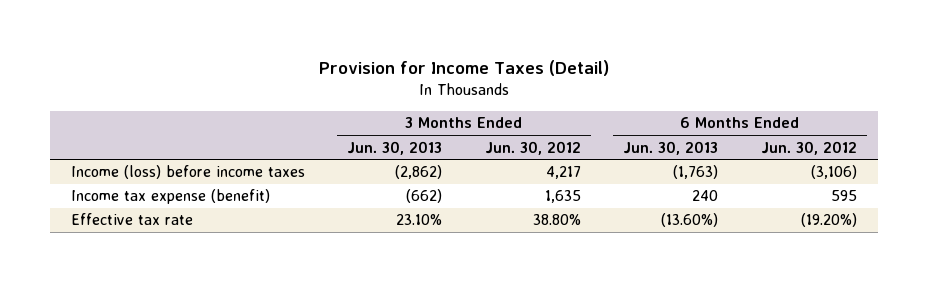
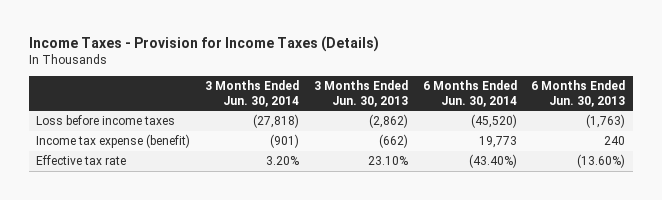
[318,60,609,77] Provision for Income Taxes (Detail) -> [28,35,379,52] Income Taxes - Provision for Income Taxes (Details)
[484,140,581,155] Jun. 30, 2012 -> none
[760,140,857,155] Jun. 30, 2012 -> none
none -> [205,80,300,107] 3 Months Ended Jun. 30, 2014
none -> [422,80,517,107] 6 Months Ended Jun. 30, 2014
[70,165,305,180] Income (loss) before income taxes -> [36,115,176,126] Loss before income taxes

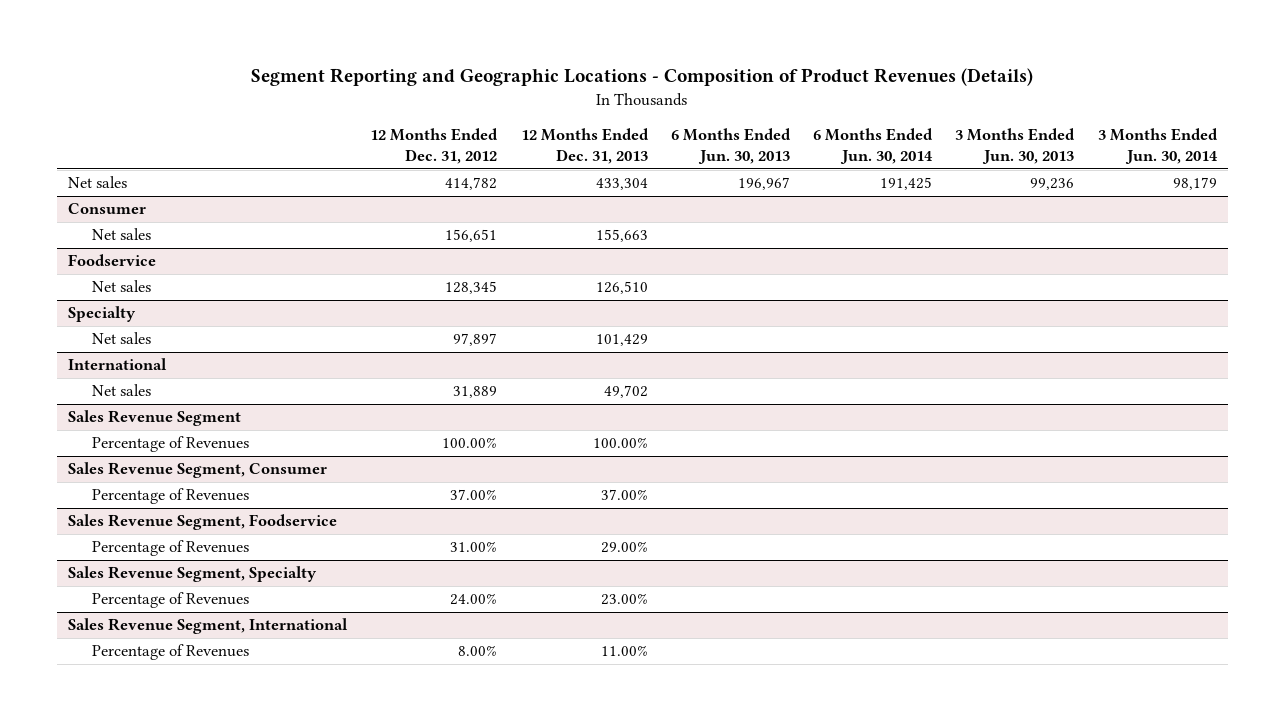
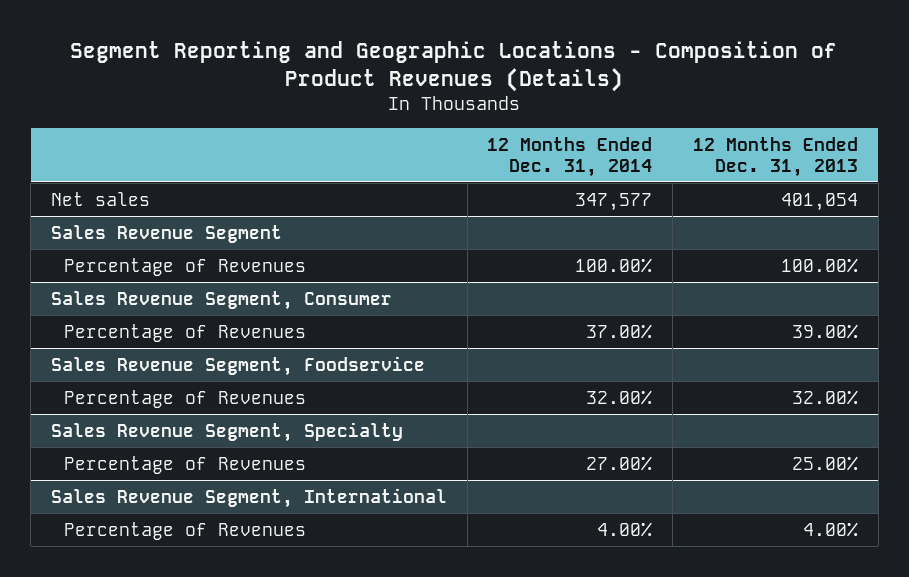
[370,128,499,165] 12 Months Ended Dec. 31, 2012 -> none
[670,128,791,165] 6 Months Ended Jun. 30, 2013 -> none
[813,128,934,165] 6 Months Ended Jun. 30, 2014 -> none
[955,128,1076,165] 3 Months Ended Jun. 30, 2013 -> none
[1097,128,1218,165] 3 Months Ended Jun. 30, 2014 -> none
none -> [487,137,653,177] 12 Months Ended Dec. 31, 2014
[68,203,147,215] Consumer -> none
[91,228,151,241] Net sales -> none
[68,254,157,267] Foodservice -> none
[91,280,151,293] Net sales -> none
[68,306,137,323] Specialty -> none
[91,332,151,345] Net sales -> none
[68,358,168,371] International -> none
[91,384,151,397] Net sales -> none
[595,178,648,191] 433,304 -> [781,192,859,211] 401,054
[600,489,648,501] 37.00% -> [792,323,859,339] 39.00%
[600,541,648,554] 29.00% -> [792,389,859,405] 32.00%
[600,593,648,606] 23.00% -> [792,455,859,471] 25.00%
[600,645,648,657] 11.00% -> [803,521,859,537] 4.00%

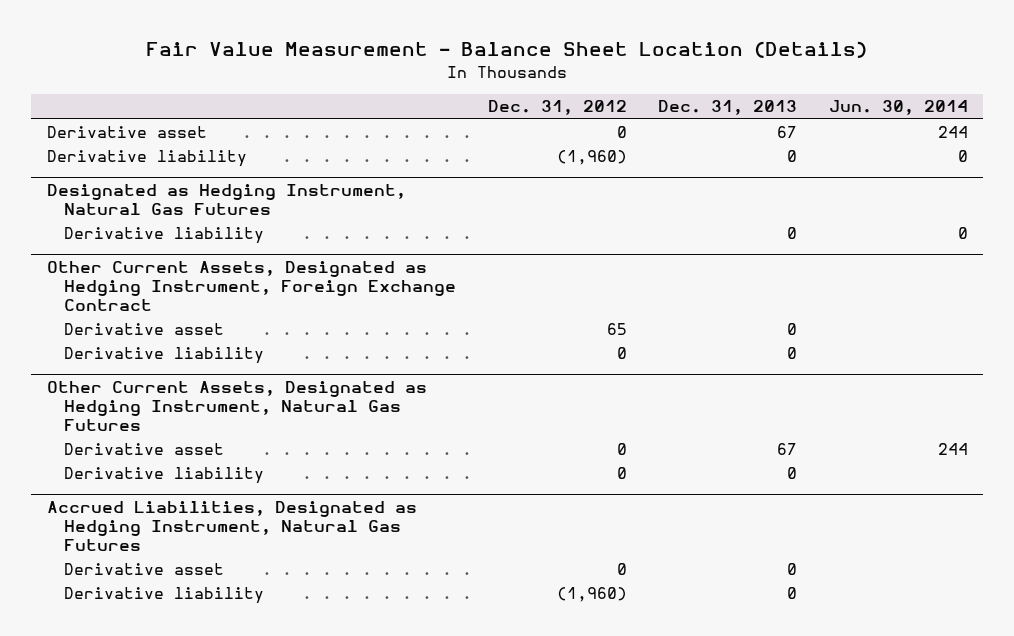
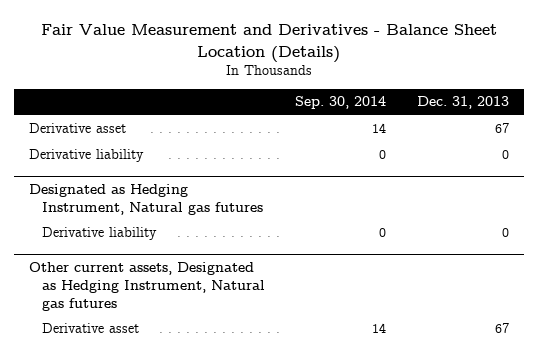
[146,40,868,58] Fair Value Measurement - Balance Sheet Location (Details) -> [40,24,497,63] Fair Value Measurement and Derivatives - Balance Sheet Location (Details)
[487,100,627,116] Dec. 31, 2012 -> none
[828,100,968,116] Jun. 30, 2014 -> none
none -> [295,96,387,110] Sep. 30, 2014
[64,227,265,245] Derivative liability -> none
[46,260,457,312] Other Current Assets, Designated as Hedging Instrument, Foreign Exchange Contract -> none
[64,323,225,336] Derivative asset -> none
[46,183,406,216] Designated as Hedging Instrument, Natural Gas Futures -> [29,184,263,216] Designated as Hedging Instrument, Natural gas futures
[46,380,427,432] Other Current Assets, Designated as Hedging Instrument, Natural Gas Futures -> [29,262,265,312] Other current assets, Designated as Hedging Instrument, Natural gas futures
[64,467,265,485] Derivative liability -> none
[46,500,417,552] Accrued Liabilities, Designated as Hedging Instrument, Natural Gas Futures -> none
[64,563,225,576] Derivative asset -> none
[64,587,265,605] Derivative liability -> none

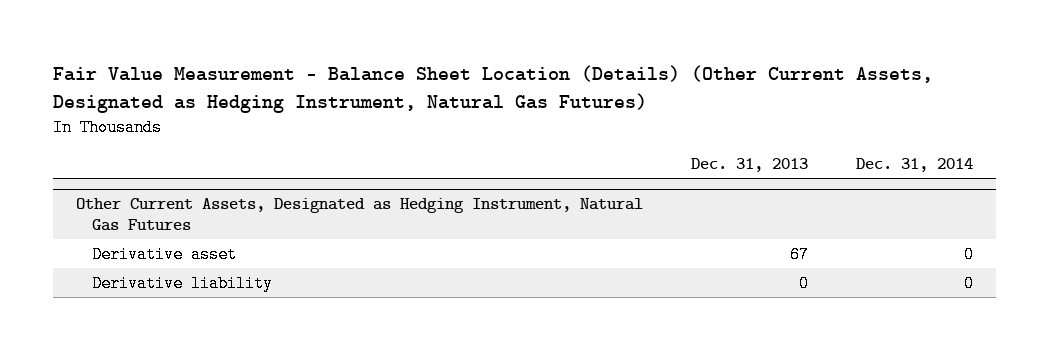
[40,24,497,63] Fair Value Measurement and Derivatives - Balance Sheet Location (Details) -> [52,65,933,113] Fair Value Measurement - Balance Sheet Location (Details) (Other Current Assets, Designated as Hedging Instrument, Natural Gas Futures)
[295,96,387,110] Sep. 30, 2014 -> none
none -> [855,158,973,173] Dec. 31, 2014
none -> [76,198,644,231] Other Current Assets, Designated as Hedging Instrument, Natural Gas Futures
[29,184,263,216] Designated as Hedging Instrument, Natural gas futures -> none
[41,227,157,241] Derivative liability -> none
[29,262,265,312] Other current assets, Designated as Hedging Instrument, Natural gas futures -> none
[41,323,139,334] Derivative asset -> none

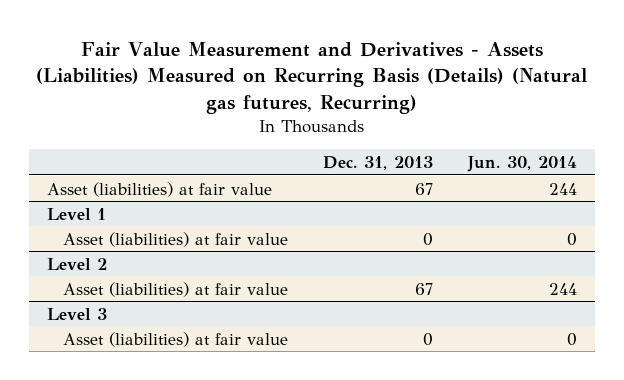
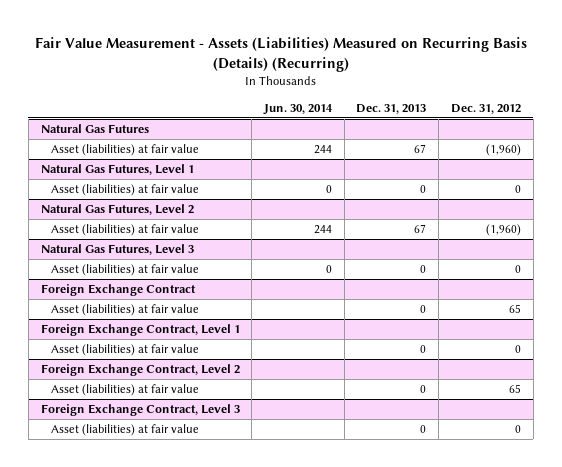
[36,41,588,114] Fair Value Measurement and Derivatives - Assets (Liabilities) Measured on Recurring Basis (Details) (Natural gas futures, Recurring) -> [34,37,527,72] Fair Value Measurement - Assets (Liabilities) Measured on Recurring Basis (Details) (Recurring)
none -> [450,103,521,114] Dec. 31, 2012
none -> [40,124,149,134] Natural Gas Futures
[46,207,106,220] Level 1 -> none
none -> [40,164,194,176] Natural Gas Futures, Level 1
[46,257,107,270] Level 2 -> none
none -> [40,204,194,216] Natural Gas Futures, Level 2
[46,307,107,320] Level 3 -> none
none -> [40,244,194,256] Natural Gas Futures, Level 3
none -> [40,284,196,297] Foreign Exchange Contract
none -> [51,304,200,317] Asset (liabilities) at fair value
none -> [40,324,240,337] Foreign Exchange Contract, Level 1
none -> [51,344,200,357] Asset (liabilities) at fair value
none -> [40,364,240,377] Foreign Exchange Contract, Level 2
none -> [51,384,200,397] Asset (liabilities) at fair value
none -> [40,404,240,417] Foreign Exchange Contract, Level 3
none -> [51,424,200,437] Asset (liabilities) at fair value

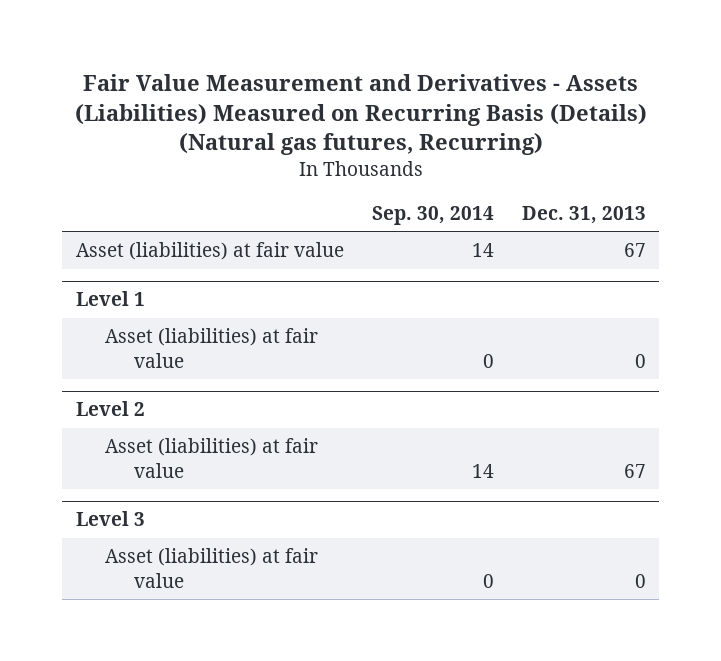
[34,37,527,72] Fair Value Measurement - Assets (Liabilities) Measured on Recurring Basis (Details) (Recurring) -> [74,74,647,156] Fair Value Measurement and Derivatives - Assets (Liabilities) Measured on Recurring Basis (Details) (Natural gas futures, Recurring)
[263,103,334,115] Jun. 30, 2014 -> none
[450,103,521,114] Dec. 31, 2012 -> none
none -> [371,205,494,225] Sep. 30, 2014
[40,124,149,134] Natural Gas Futures -> none
[40,164,194,176] Natural Gas Futures, Level 1 -> none
none -> [75,291,145,307] Level 1
[40,204,194,216] Natural Gas Futures, Level 2 -> none
none -> [75,401,145,417] Level 2
[40,244,194,256] Natural Gas Futures, Level 3 -> none
[51,264,200,277] Asset (liabilities) at fair value -> none
[40,284,196,297] Foreign Exchange Contract -> none
[51,304,200,317] Asset (liabilities) at fair value -> none
[40,324,240,337] Foreign Exchange Contract, Level 1 -> none
[51,344,200,357] Asset (liabilities) at fair value -> none
[40,364,240,377] Foreign Exchange Contract, Level 2 -> none
[51,384,200,397] Asset (liabilities) at fair value -> none
[40,404,240,417] Foreign Exchange Contract, Level 3 -> none
none -> [75,511,145,527] Level 3

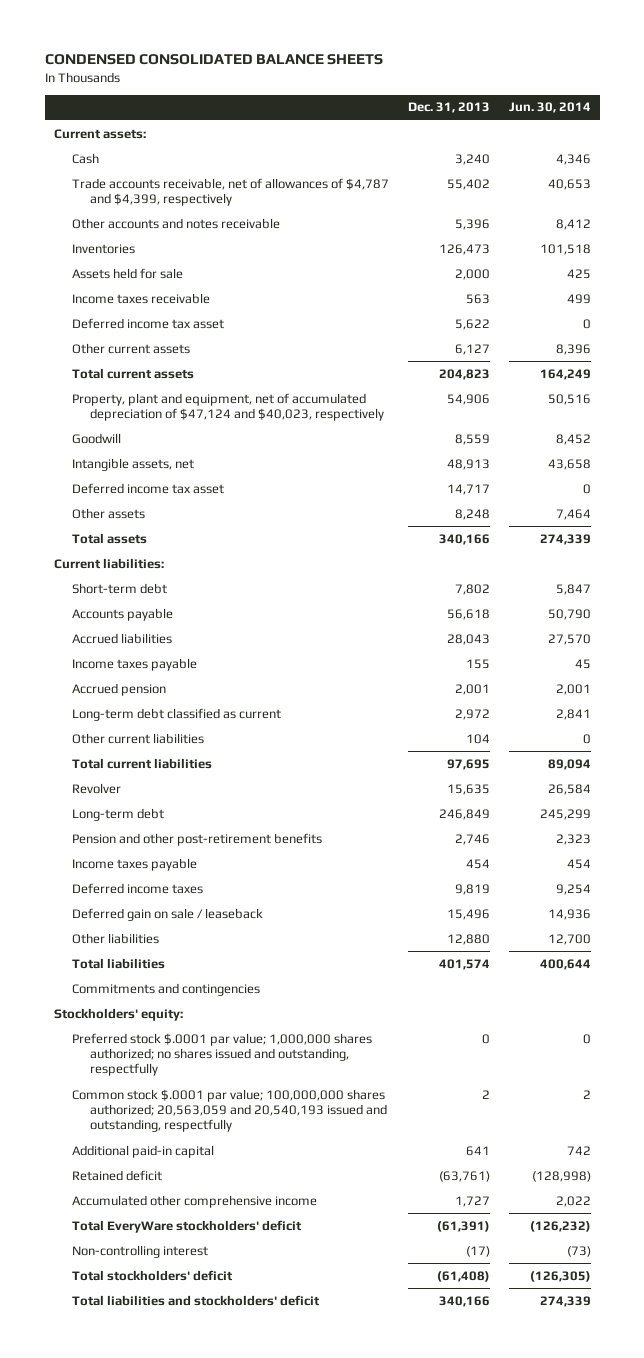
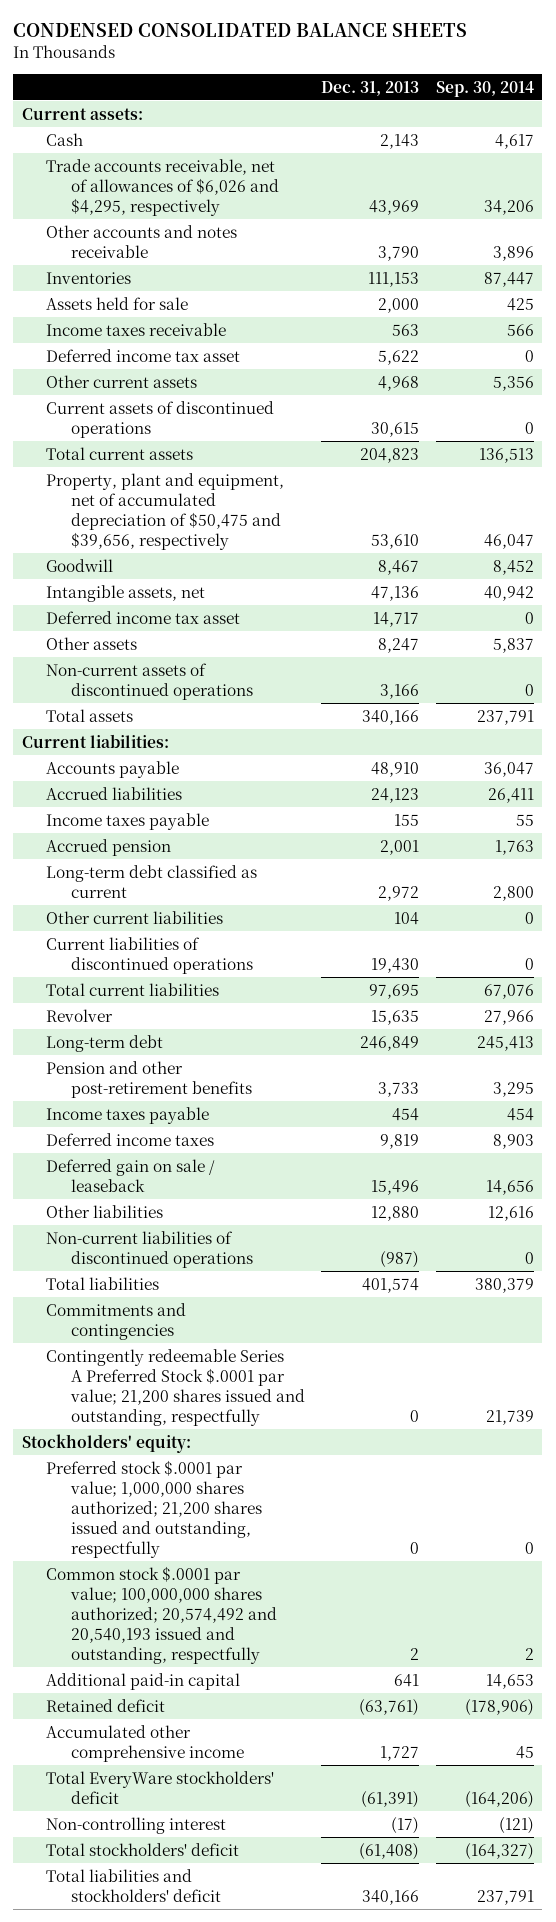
[508,102,591,114] Jun. 30, 2014 -> none
none -> [435,80,534,97] Sep. 30, 2014
[454,153,490,165] 3,240 -> [380,133,420,149] 2,143
[72,177,390,206] Trade accounts receivable, net of allowances of $4,787 and $4,399, respectively -> [46,158,279,216] Trade accounts receivable, net of allowances of $6,026 and $4,295, respectively
[446,178,490,190] 55,402 -> [369,199,420,215] 43,969
[454,218,490,230] 5,396 -> [378,245,420,261] 3,790
[438,243,490,255] 126,473 -> [368,271,420,287] 111,153
[454,343,490,355] 6,127 -> [378,375,420,391] 4,968
none -> [46,400,275,438] Current assets of discontinued operations
[72,392,385,421] Property, plant and equipment, net of accumulated depreciation of $47,124 and $40,023, respectively -> [46,472,285,550] Property, plant and equipment, net of accumulated depreciation of $50,475 and $39,656, respectively
[446,393,490,405] 54,906 -> [371,533,420,549] 53,610
[454,433,490,445] 8,559 -> [378,559,420,575] 8,467
[446,458,490,470] 48,913 -> [371,585,420,601] 47,136
[454,508,490,520] 8,248 -> [378,637,420,653] 8,247
none -> [46,662,253,700] Non-current assets of discontinued operations
[72,582,168,594] Short-term debt -> none
[446,608,490,620] 56,618 -> [371,761,420,777] 48,910
[446,633,490,645] 28,043 -> [371,787,420,803] 24,123
none -> [46,936,253,974] Current liabilities of discontinued operations
[454,833,490,845] 2,746 -> [378,1081,420,1097] 3,733
none -> [46,1230,253,1268] Non-current liabilities of discontinued operations
none -> [46,1348,305,1426] Contingently redeemable Series A Preferred Stock $.0001 par value; 21,200 shares issued and outstanding, respectfully
[72,1032,373,1077] Preferred stock $.0001 par value; 1,000,000 shares authorized; no shares issued and outstanding, respectfully -> [46,1459,262,1558] Preferred stock $.0001 par value; 1,000,000 shares authorized; 21,200 shares issued and outstanding, respectfully
[72,1088,388,1133] Common stock $.0001 par value; 100,000,000 shares authorized; 20,563,059 and 20,540,193 issued and outstanding, respectfully -> [46,1565,277,1664] Common stock $.0001 par value; 100,000,000 shares authorized; 20,574,492 and 20,540,193 issued and outstanding, respectfully

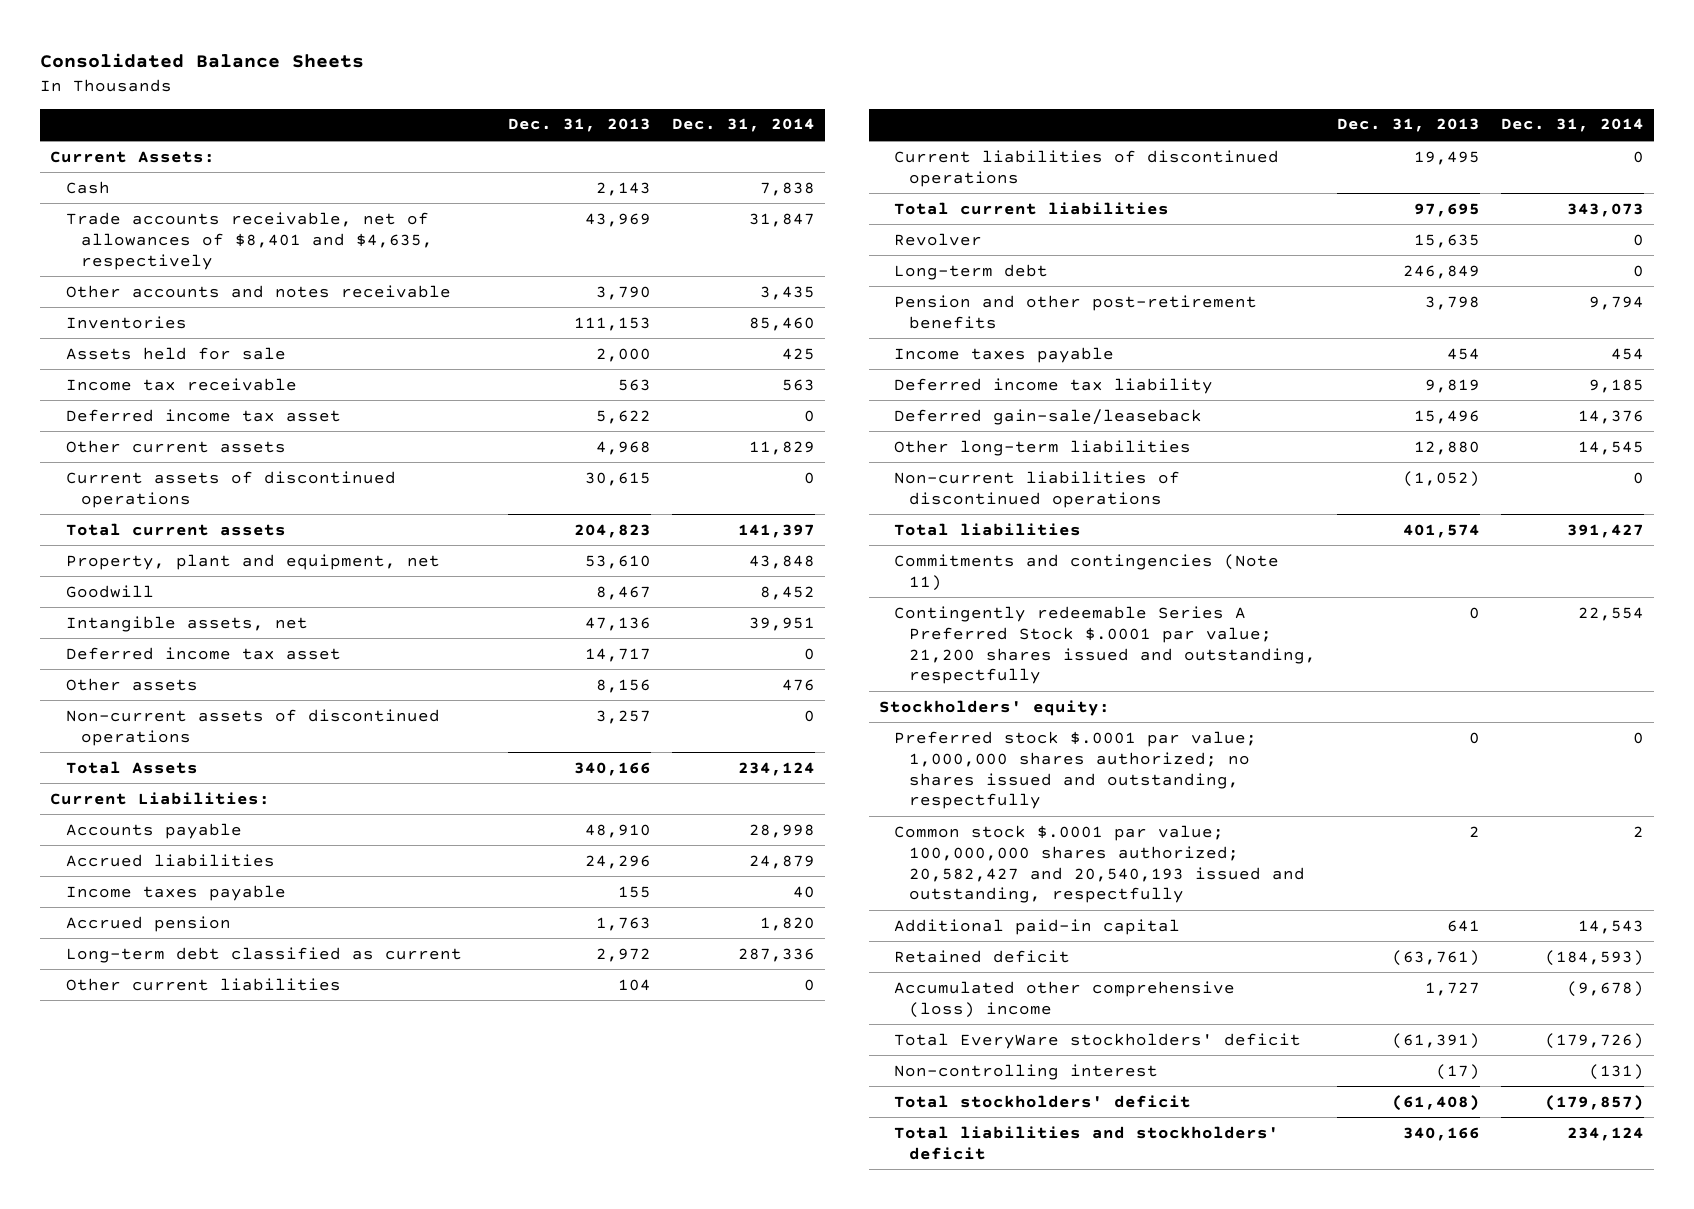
[13,23,468,38] CONDENSED CONSOLIDATED BALANCE SHEETS -> [40,53,365,69] Consolidated Balance Sheets
[435,80,534,97] Sep. 30, 2014 -> none
none -> [671,118,815,133] Dec. 31, 2014
[21,107,143,120] Current assets: -> [50,150,216,163] Current Assets:
[46,158,279,216] Trade accounts receivable, net of allowances of $6,026 and $4,295, respectively -> [65,211,433,270] Trade accounts receivable, net of allowances of $8,401 and $4,635, respectively
[46,322,227,336] Income taxes receivable -> [65,377,297,391] Income tax receivable
[46,472,285,550] Property, plant and equipment, net of accumulated depreciation of $50,475 and $39,656, respectively -> [65,553,440,570] Property, plant and equipment, net
[378,637,420,653] 8,247 -> [596,678,652,693] 8,156
[380,683,420,699] 3,166 -> [596,709,652,724] 3,257
[46,708,134,722] Total assets -> [65,760,198,774] Total Assets
[21,733,169,748] Current liabilities: -> [50,791,271,805] Current Liabilities:
[371,787,420,803] 24,123 -> [585,854,652,869] 24,296
[380,839,420,855] 2,001 -> [596,916,652,931] 1,763
[371,957,420,973] 19,430 -> [1414,150,1481,165] 19,495
[378,1081,420,1097] 3,733 -> [1425,295,1481,310] 3,798
[46,1132,215,1146] Deferred income taxes -> [894,377,1214,394] Deferred income tax liability
[46,1158,216,1192] Deferred gain on sale / leaseback -> [894,408,1203,425] Deferred gain-sale/leaseback
[46,1204,164,1218] Other liabilities -> [894,439,1192,456] Other long-term liabilities
[380,1250,420,1268] (987) -> [1403,470,1481,487] (1,052)
[46,1302,187,1340] Commitments and contingencies -> [894,553,1280,591] Commitments and contingencies (Note 11)
[46,1459,262,1558] Preferred stock $.0001 par value; 1,000,000 shares authorized; 21,200 shares issued and outstanding, respectfully -> [894,730,1258,810] Preferred stock $.0001 par value; 1,000,000 shares authorized; no shares issued and outstanding, respectfully
[46,1565,277,1664] Common stock $.0001 par value; 100,000,000 shares authorized; 20,574,492 and 20,540,193 issued and outstanding, respectfully -> [894,824,1306,904] Common stock $.0001 par value; 100,000,000 shares authorized; 20,582,427 and 20,540,193 issued and outstanding, respectfully
[46,1724,244,1762] Accumulated other comprehensive income -> [894,980,1236,1018] Accumulated other comprehensive (loss) income

